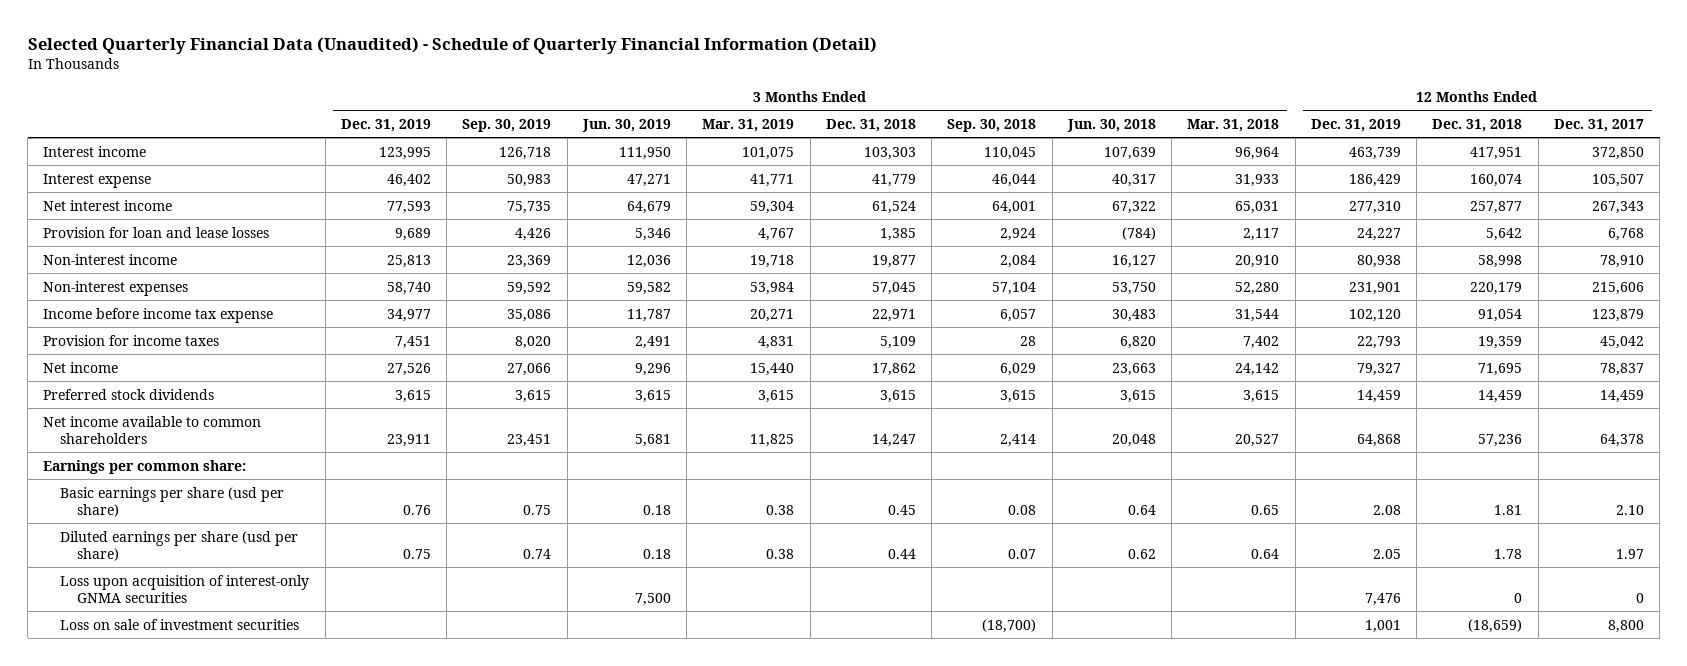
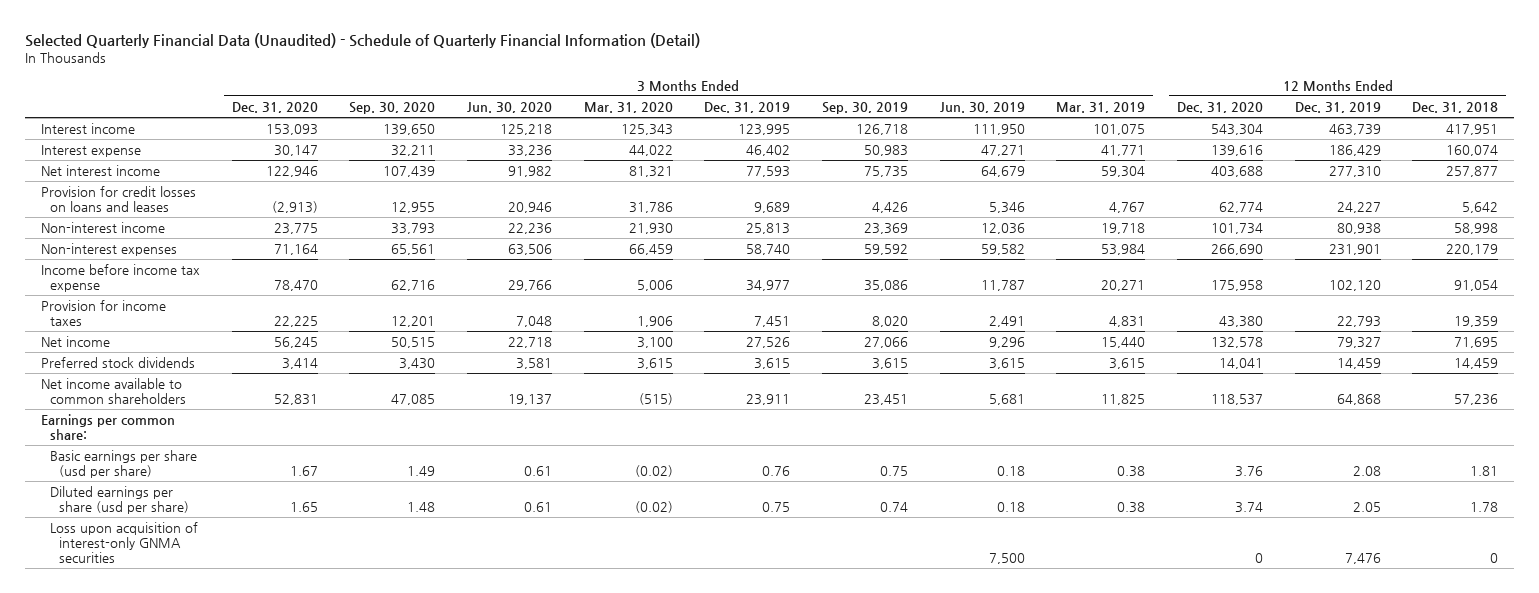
[825,118,916,132] Dec. 31, 2018 -> none
[947,118,1037,132] Sep. 30, 2018 -> none
[1066,118,1156,132] Jun. 30, 2018 -> none
[1187,118,1280,132] Mar. 31, 2018 -> none
[1553,118,1644,132] Dec. 31, 2017 -> none
none -> [231,101,318,113] Dec. 31, 2020
none -> [349,101,436,114] Sep. 30, 2020
none -> [466,101,552,113] Jun. 30, 2020
none -> [583,101,673,113] Mar. 31, 2020
none -> [1176,101,1263,113] Dec. 31, 2020
[43,226,270,238] Provision for loan and lease losses -> [40,186,196,213] Provision for credit losses on loans and leases
[60,618,300,630] Loss on sale of investment securities -> none

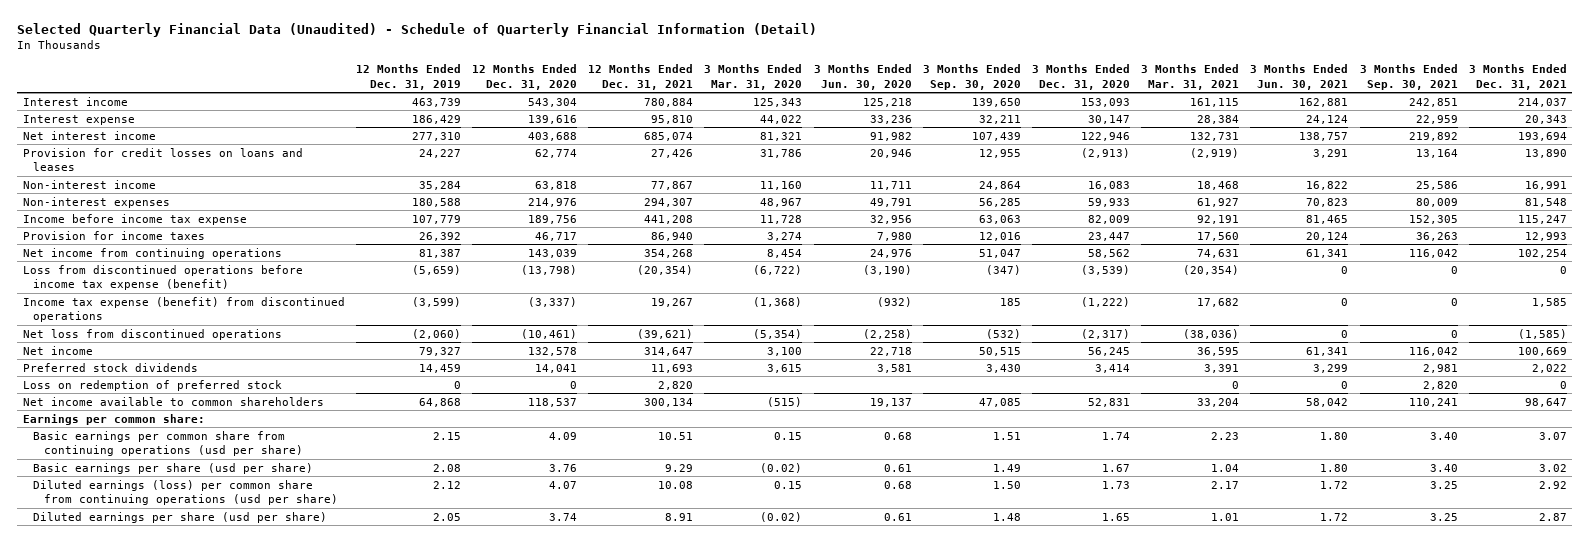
[704,101,791,113] Dec. 31, 2019 -> none
[821,101,908,114] Sep. 30, 2019 -> none
[939,101,1025,113] Jun. 30, 2019 -> none
[1056,101,1146,113] Mar. 31, 2019 -> none
[1412,101,1499,113] Dec. 31, 2018 -> none
none -> [588,64,694,90] 12 Months Ended Dec. 31, 2021
none -> [1141,64,1240,90] 3 Months Ended Mar. 31, 2021
none -> [1250,64,1349,90] 3 Months Ended Jun. 30, 2021
none -> [1359,64,1458,90] 3 Months Ended Sep. 30, 2021
none -> [1468,64,1567,90] 3 Months Ended Dec. 31, 2021
[273,223,318,235] 23,775 -> [1088,180,1131,190] 16,083
[391,223,436,235] 33,793 -> [978,180,1021,190] 24,864
[507,223,552,235] 22,236 -> [869,180,912,190] 11,711
[628,223,673,235] 21,930 -> [760,180,803,190] 11,160
[1210,223,1263,235] 101,734 -> [535,180,578,190] 63,818
[1336,223,1381,235] 80,938 -> [418,180,461,190] 35,284
[273,244,318,256] 71,164 -> [1088,197,1131,207] 59,933
[391,244,436,256] 65,561 -> [978,197,1021,207] 56,285
[507,244,552,256] 63,506 -> [869,197,912,207] 49,791
[628,244,673,256] 66,459 -> [760,197,803,207] 48,967
[1210,244,1263,256] 266,690 -> [528,197,578,207] 214,976
[1328,244,1381,256] 231,901 -> [411,197,461,207] 180,588
[273,280,318,292] 78,470 -> [1088,214,1131,224] 82,009
[391,280,436,292] 62,716 -> [978,214,1021,224] 63,063
[507,280,552,292] 29,766 -> [869,214,912,224] 32,956
[636,280,673,292] 5,006 -> [760,214,803,224] 11,728
[1210,280,1263,292] 175,958 -> [528,214,578,224] 189,756
[1328,280,1381,292] 102,120 -> [411,214,461,224] 107,779
[273,316,318,328] 22,225 -> [1088,231,1131,241] 23,447
[391,316,436,328] 12,201 -> [978,231,1021,241] 12,016
[515,316,552,328] 7,048 -> [876,231,912,241] 7,980
[636,316,673,328] 1,906 -> [767,231,803,241] 3,274
[1218,316,1263,328] 43,380 -> [535,231,578,241] 46,717
[1336,316,1381,328] 22,793 -> [418,231,461,241] 26,392
none -> [22,247,282,259] Net income from continuing operations
none -> [22,264,303,291] Loss from discontinued operations before income tax expense (benefit)
none -> [22,296,345,323] Income tax expense (benefit) from discontinued operations
none -> [22,328,282,340] Net loss from discontinued operations
none -> [22,379,282,391] Loss on redemption of preferred stock
none -> [33,430,304,457] Basic earnings per common share from continuing operations (usd per share)
none -> [33,479,339,506] Diluted earnings (loss) per common share from continuing operations (usd per share)
[50,522,199,564] Loss upon acquisition of interest-only GNMA securities -> none

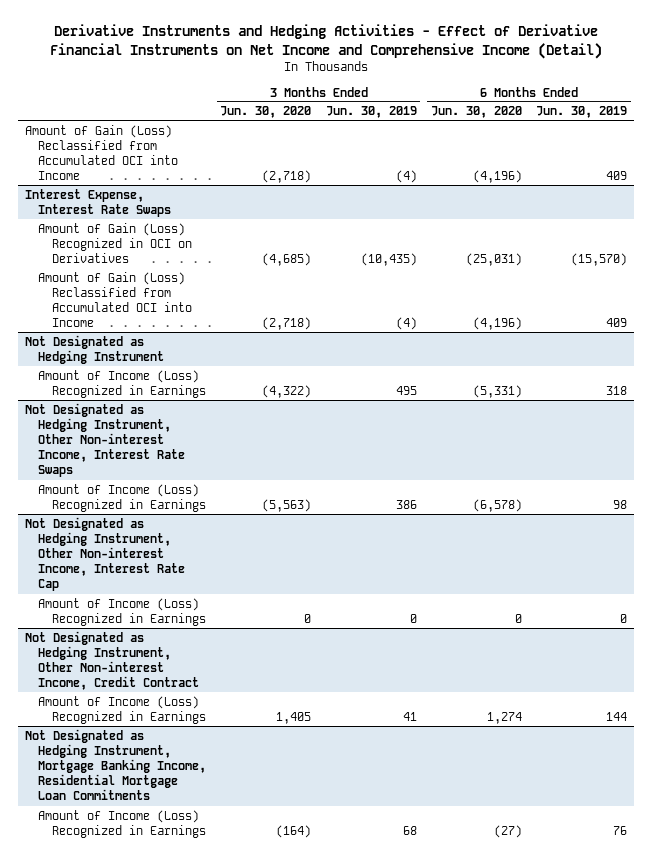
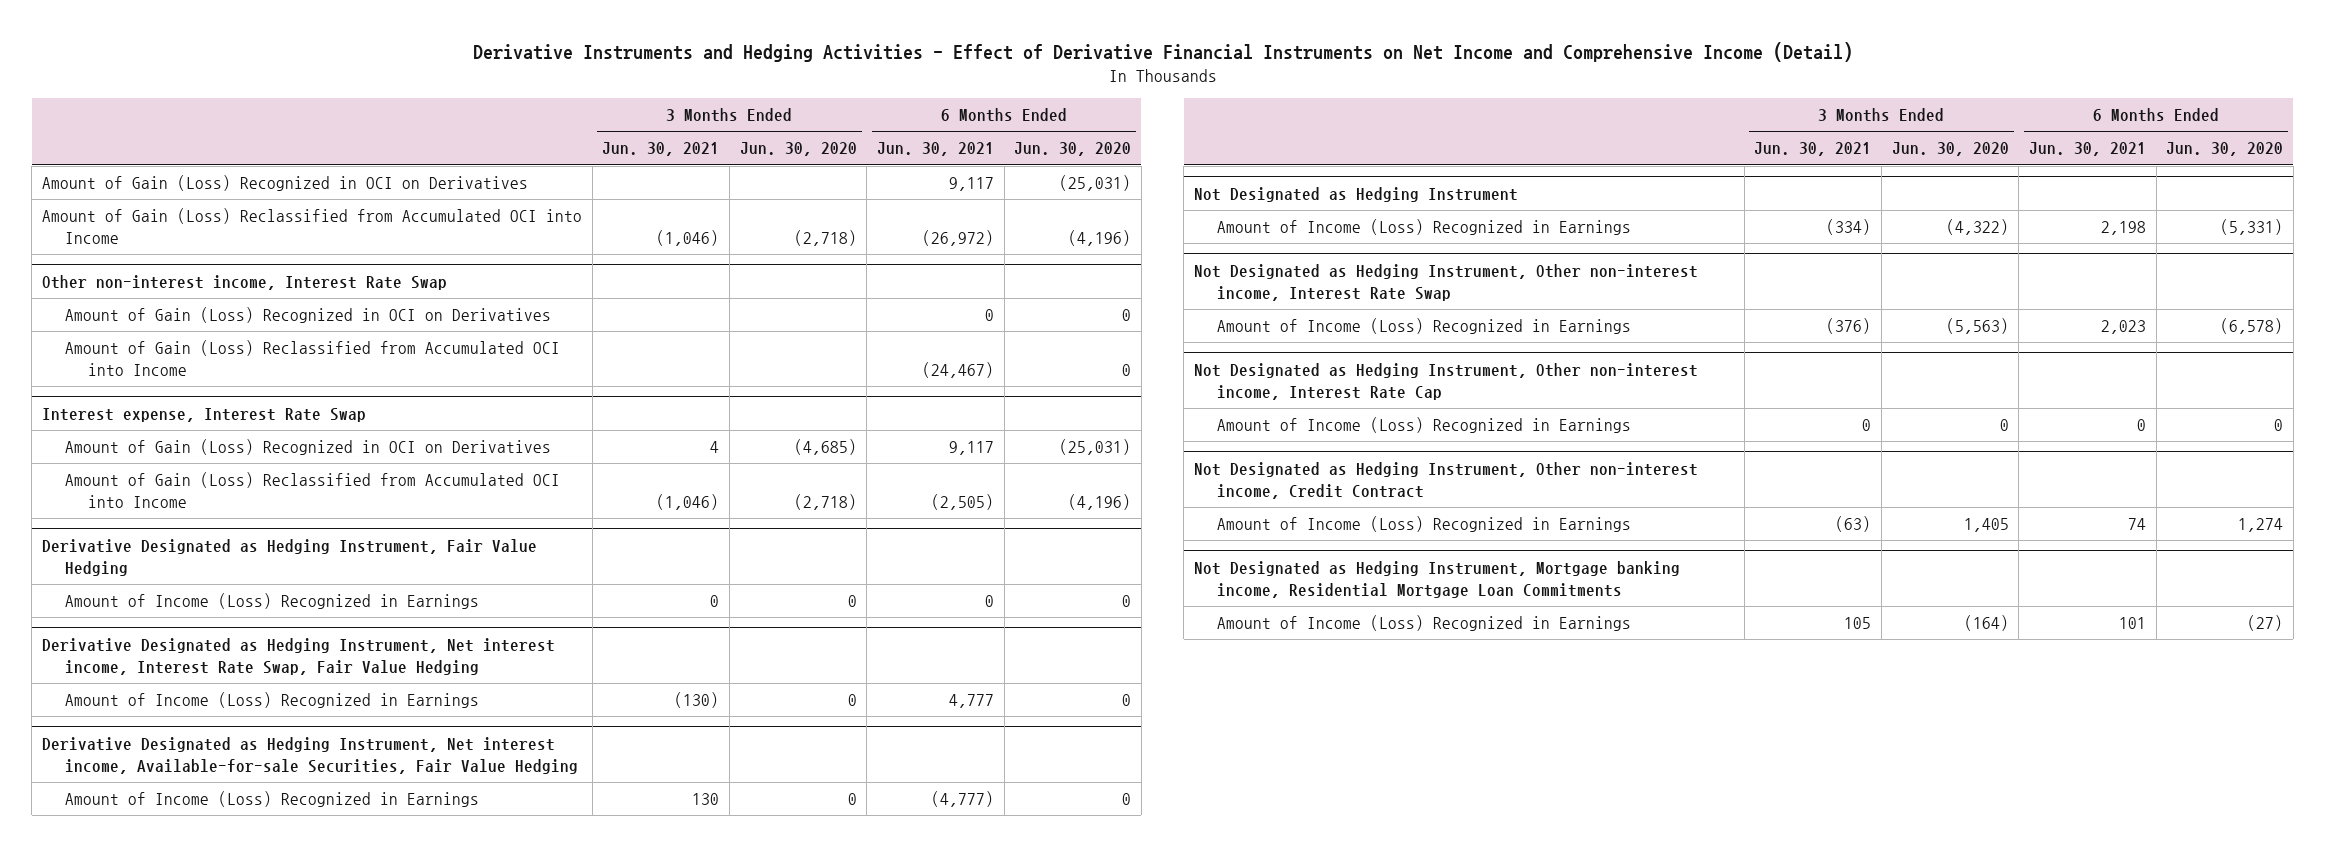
[325,106,417,119] Jun. 30, 2019 -> none
[535,106,627,119] Jun. 30, 2019 -> none
none -> [602,142,720,157] Jun. 30, 2021
none -> [876,142,994,157] Jun. 30, 2021
none -> [41,175,528,192] Amount of Gain (Loss) Recognized in OCI on Derivatives
none -> [41,274,447,290] Other non-interest income, Interest Rate Swap
none -> [64,307,551,324] Amount of Gain (Loss) Recognized in OCI on Derivatives
none -> [64,340,560,376] Amount of Gain (Loss) Reclassified from Accumulated OCI into Income
[24,188,172,217] Interest Expense, Interest Rate Swaps -> [41,407,366,422] Interest expense, Interest Rate Swap
none -> [41,538,537,576] Derivative Designated as Hedging Instrument, Fair Value Hedging
none -> [64,593,479,610] Amount of Income (Loss) Recognized in Earnings
none -> [41,637,555,675] Derivative Designated as Hedging Instrument, Net interest income, Interest Rate Swap, Fair Value Hedging
none -> [64,692,479,709] Amount of Income (Loss) Recognized in Earnings
none -> [41,736,578,774] Derivative Designated as Hedging Instrument, Net interest income, Available-for-sale Securities, Fair Value Hedging
none -> [64,791,479,808] Amount of Income (Loss) Recognized in Earnings
[24,402,186,478] Not Designated as Hedging Instrument, Other Non-interest Income, Interest Rate Swaps -> [1193,263,1698,301] Not Designated as Hedging Instrument, Other non-interest income, Interest Rate Swap
[24,516,186,592] Not Designated as Hedging Instrument, Other Non-interest Income, Interest Rate Cap -> [1193,362,1698,400] Not Designated as Hedging Instrument, Other non-interest income, Interest Rate Cap
[24,630,200,691] Not Designated as Hedging Instrument, Other Non-interest Income, Credit Contract -> [1193,461,1698,499] Not Designated as Hedging Instrument, Other non-interest income, Credit Contract
[24,728,207,801] Not Designated as Hedging Instrument, Mortgage Banking Income, Residential Mortgage Loan Commitments -> [1193,560,1680,598] Not Designated as Hedging Instrument, Mortgage banking income, Residential Mortgage Loan Commitments

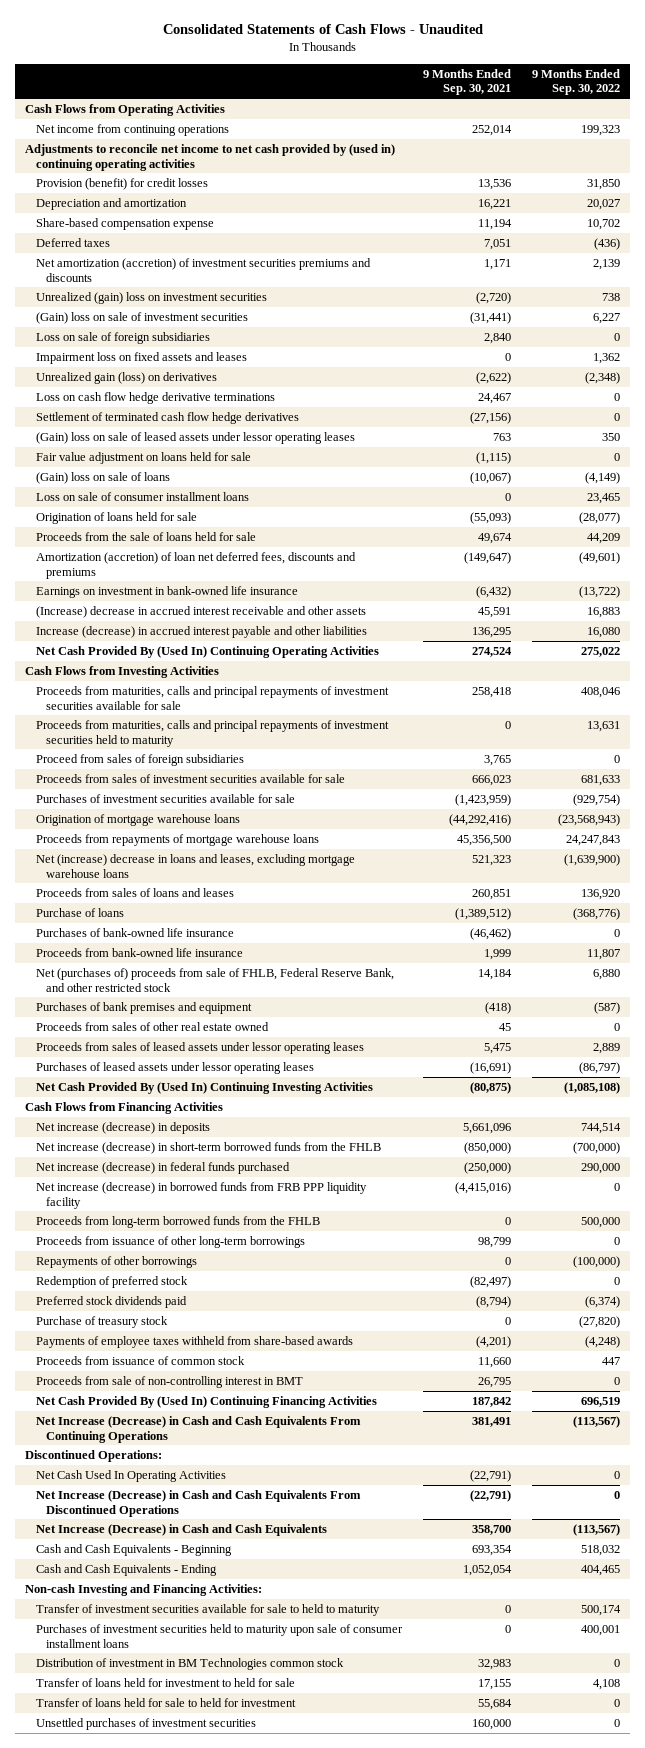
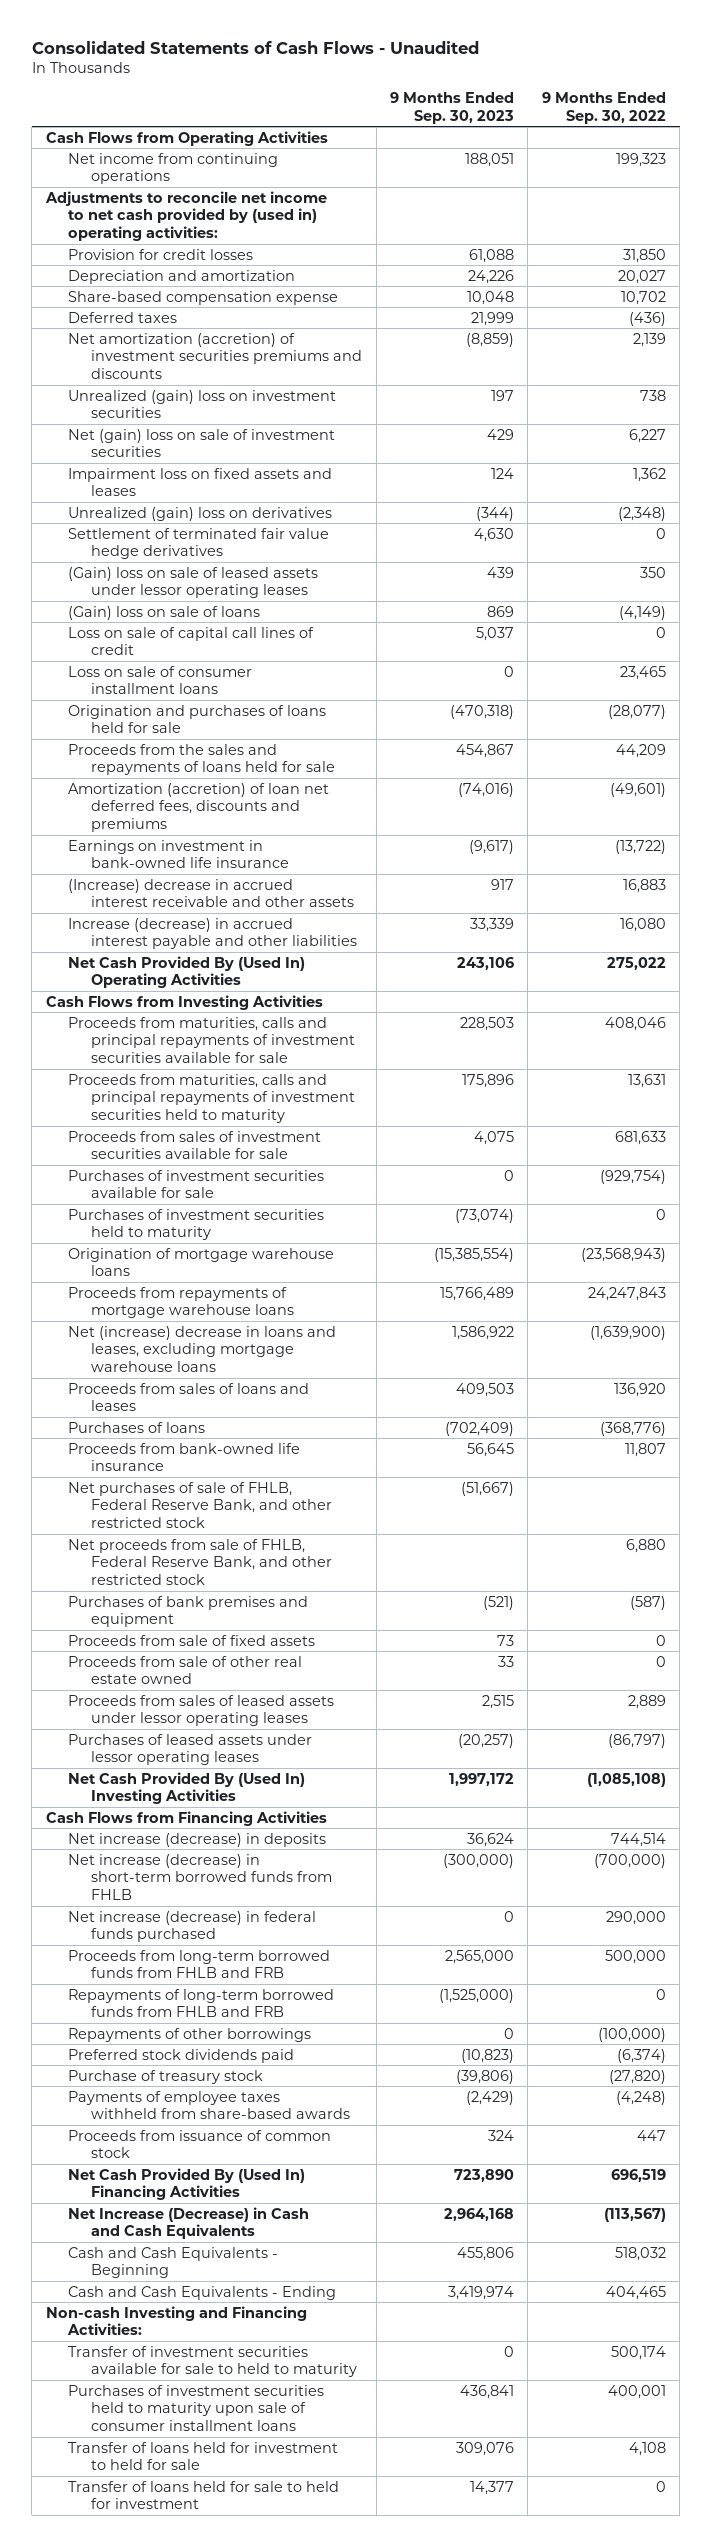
[422,68,511,96] 9 Months Ended Sep. 30, 2021 -> none
none -> [389,92,514,124] 9 Months Ended Sep. 30, 2023
[25,144,396,171] Adjustments to reconcile net income to net cash provided by (used in) continuing operating activities -> [44,190,327,241] Adjustments to reconcile net income to net cash provided by (used in) operating activities:
[35,178,208,191] Provision (benefit) for credit losses -> [68,248,254,260] Provision for credit losses
[35,332,210,345] Loss on sale of foreign subsidiaries -> none
[35,312,248,325] (Gain) loss on sale of investment securities -> [68,428,336,458] Net (gain) loss on sale of investment securities
[35,392,275,405] Loss on cash flow hedge derivative terminations -> none
[35,372,217,385] Unrealized gain (loss) on derivatives -> [68,506,333,521] Unrealized (gain) loss on derivatives
[35,412,299,425] Settlement of terminated cash flow hedge derivatives -> [68,527,330,560] Settlement of terminated fair value hedge derivatives
[35,452,251,465] Fair value adjustment on loans held for sale -> none
none -> [68,626,315,656] Loss on sale of capital call lines of credit
[35,512,197,525] Origination of loans held for sale -> [68,704,327,734] Origination and purchases of loans held for sale
[35,532,256,542] Proceeds from the sale of loans held for sale -> [68,743,336,776] Proceeds from the sales and repayments of loans held for sale
[35,646,379,659] Net Cash Provided By (Used In) Continuing Operating Activities -> [68,955,306,989] Net Cash Provided By (Used In) Operating Activities
[35,754,244,767] Proceed from sales of foreign subsidiaries -> none
none -> [68,1208,325,1241] Purchases of investment securities held to maturity
[35,928,234,938] Purchases of bank-owned life insurance -> none
[35,908,124,918] Purchase of loans -> [68,1421,206,1433] Purchases of loans
none -> [68,1481,333,1528] Net purchases of sale of FHLB, Federal Reserve Bank, and other restricted stock
[35,968,394,992] Net (purchases of) proceeds from sale of FHLB, Federal Reserve Bank, and other restricted stock -> [68,1538,333,1585] Net proceeds from sale of FHLB, Federal Reserve Bank, and other restricted stock
none -> [68,1634,316,1646] Proceeds from sale of fixed assets
[35,1022,269,1032] Proceeds from sales of other real estate owned -> [68,1655,303,1685] Proceeds from sale of other real estate owned
[35,1082,373,1095] Net Cash Provided By (Used In) Continuing Investing Activities -> [68,1771,306,1805] Net Cash Provided By (Used In) Investing Activities
[35,1142,381,1155] Net increase (decrease) in short-term borrowed funds from the FHLB -> [68,1853,333,1900] Net increase (decrease) in short-term borrowed funds from FHLB
[35,1182,367,1209] Net increase (decrease) in borrowed funds from FRB PPP liquidity facility -> none
[35,1236,305,1249] Proceeds from issuance of other long-term borrowings -> none
[35,1216,320,1229] Proceeds from long-term borrowed funds from the FHLB -> [68,1949,331,1979] Proceeds from long-term borrowed funds from FHLB and FRB
none -> [68,1988,335,2018] Repayments of long-term borrowed funds from FHLB and FRB
[35,1276,188,1289] Redemption of preferred stock -> none
[35,1376,303,1389] Proceeds from sale of non-controlling interest in BMT -> none
[35,1416,361,1443] Net Increase (Decrease) in Cash and Cash Equivalents From Continuing Operations -> none
[25,1450,163,1463] Discontinued Operations: -> none
[35,1470,226,1483] Net Cash Used In Operating Activities -> none
[35,1490,361,1517] Net Increase (Decrease) in Cash and Cash Equivalents From Discontinued Operations -> none
[35,1396,377,1409] Net Cash Provided By (Used In) Continuing Financing Activities -> [68,2167,306,2201] Net Cash Provided By (Used In) Financing Activities
[35,1658,344,1671] Distribution of investment in BM Technologies common stock -> none
[35,1718,256,1731] Unsettled purchases of investment securities -> none

